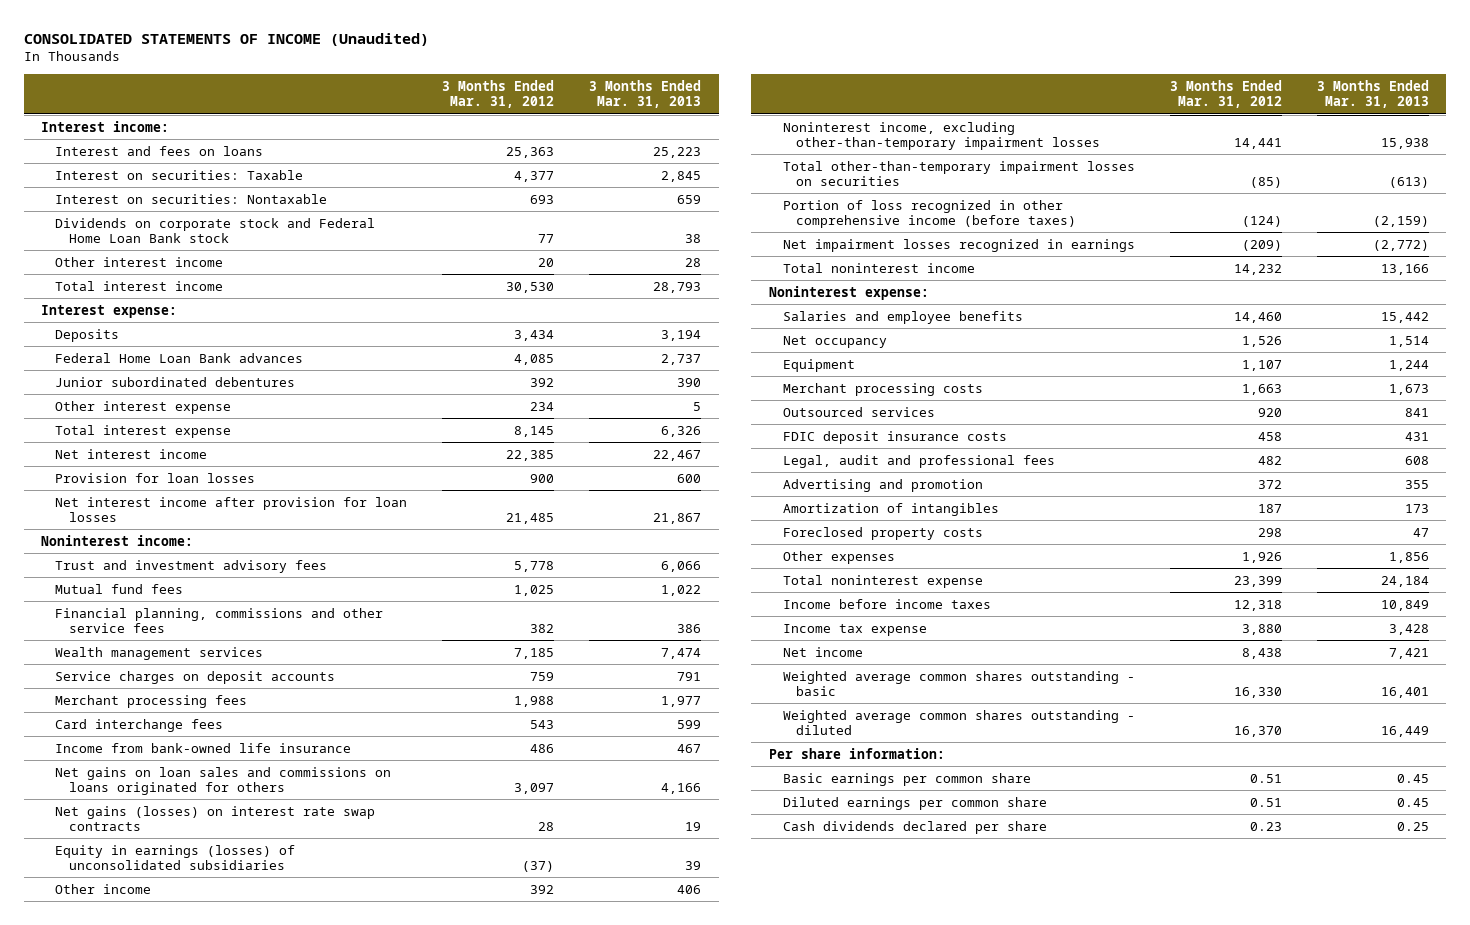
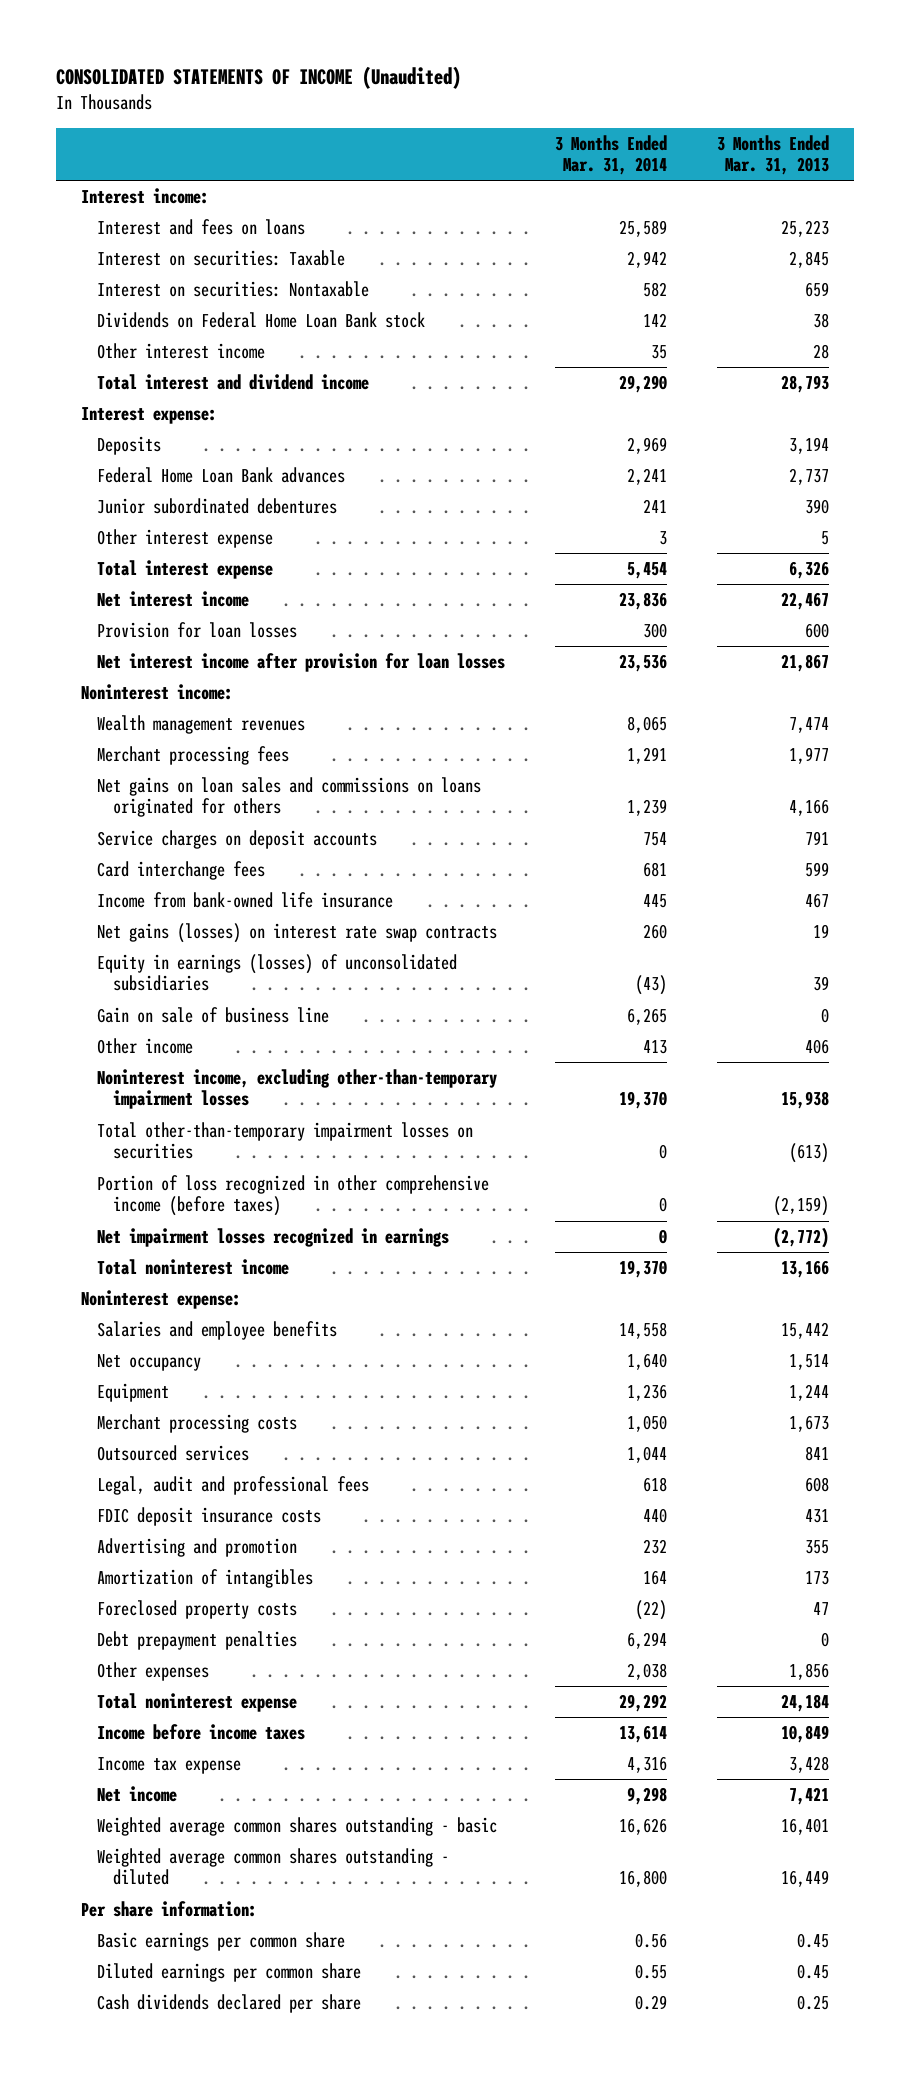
[442,79,555,108] 3 Months Ended Mar. 31, 2012 -> none
none -> [555,134,668,176] 3 Months Ended Mar. 31, 2014
[55,217,376,243] Dividends on corporate stock and Federal Home Loan Bank stock -> [96,312,425,329] Dividends on Federal Home Loan Bank stock
[55,280,224,291] Total interest income -> [96,374,369,391] Total interest and dividend income
[55,559,328,573] Trust and investment advisory fees -> none
[55,583,184,594] Mutual fund fees -> none
[55,607,384,633] Financial planning, commissions and other service fees -> none
[55,646,264,660] Wealth management services -> [96,715,305,735] Wealth management revenues
[55,766,392,795] Net gains on loan sales and commissions on loans originated for others -> [96,777,481,818] Net gains on loan sales and commissions on loans originated for others
[55,670,336,684] Service charges on deposit accounts -> [96,830,377,850] Service charges on deposit accounts
none -> [96,1007,329,1024] Gain on sale of business line
[782,430,1007,444] FDIC deposit insurance costs -> [96,1507,321,1527] FDIC deposit insurance costs
none -> [96,1631,297,1651] Debt prepayment penalties

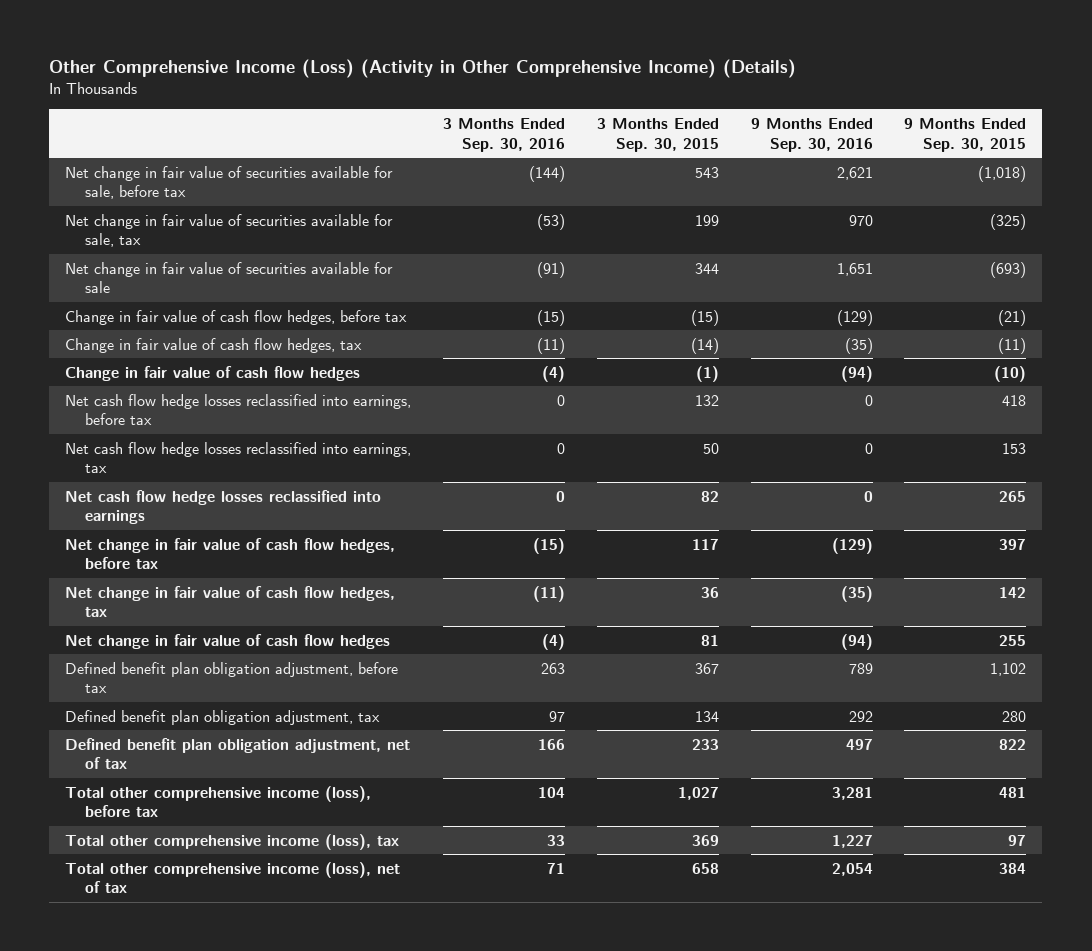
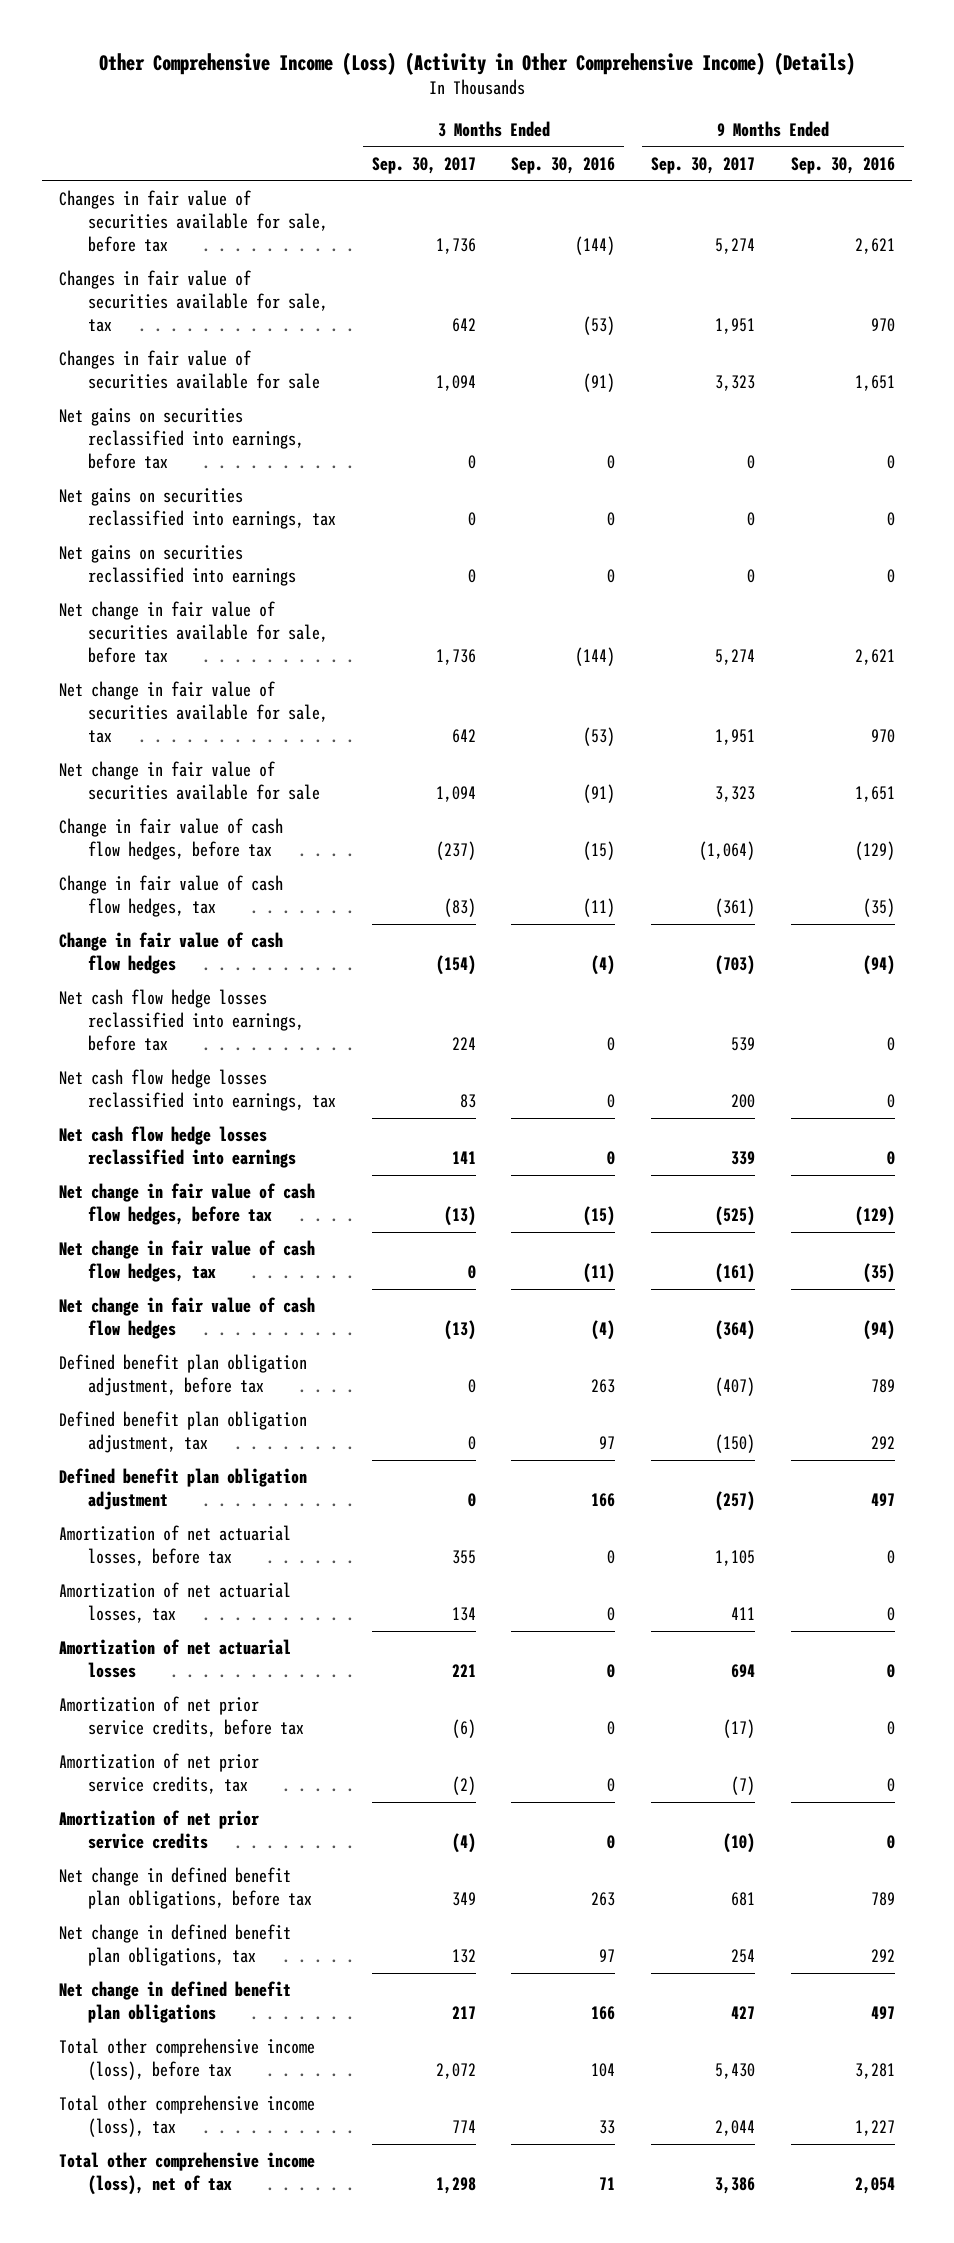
[596,117,719,152] 3 Months Ended Sep. 30, 2015 -> none
[904,117,1027,152] 9 Months Ended Sep. 30, 2015 -> none
none -> [371,157,476,175] Sep. 30, 2017
none -> [651,157,756,175] Sep. 30, 2017
none -> [59,190,329,253] Changes in fair value of securities available for sale, before tax
none -> [59,270,329,333] Changes in fair value of securities available for sale, tax
none -> [59,350,321,390] Changes in fair value of securities available for sale
none -> [59,408,305,470] Net gains on securities reclassified into earnings, before tax
none -> [59,488,337,530] Net gains on securities reclassified into earnings, tax
none -> [59,545,297,587] Net gains on securities reclassified into earnings
none -> [59,1468,308,1511] Defined benefit plan obligation adjustment
none -> [59,1525,292,1567] Amortization of net actuarial losses, before tax
none -> [59,1582,292,1624] Amortization of net actuarial losses, tax
none -> [59,1639,292,1679] Amortization of net actuarial losses
none -> [59,1696,305,1738] Amortization of net prior service credits, before tax
none -> [59,1753,260,1795] Amortization of net prior service credits, tax
none -> [59,1810,260,1850] Amortization of net prior service credits
none -> [59,1867,313,1910] Net change in defined benefit plan obligations, before tax
none -> [59,1924,292,1967] Net change in defined benefit plan obligations, tax
[65,737,411,770] Defined benefit plan obligation adjustment, net of tax -> [59,1981,292,2024] Net change in defined benefit plan obligations

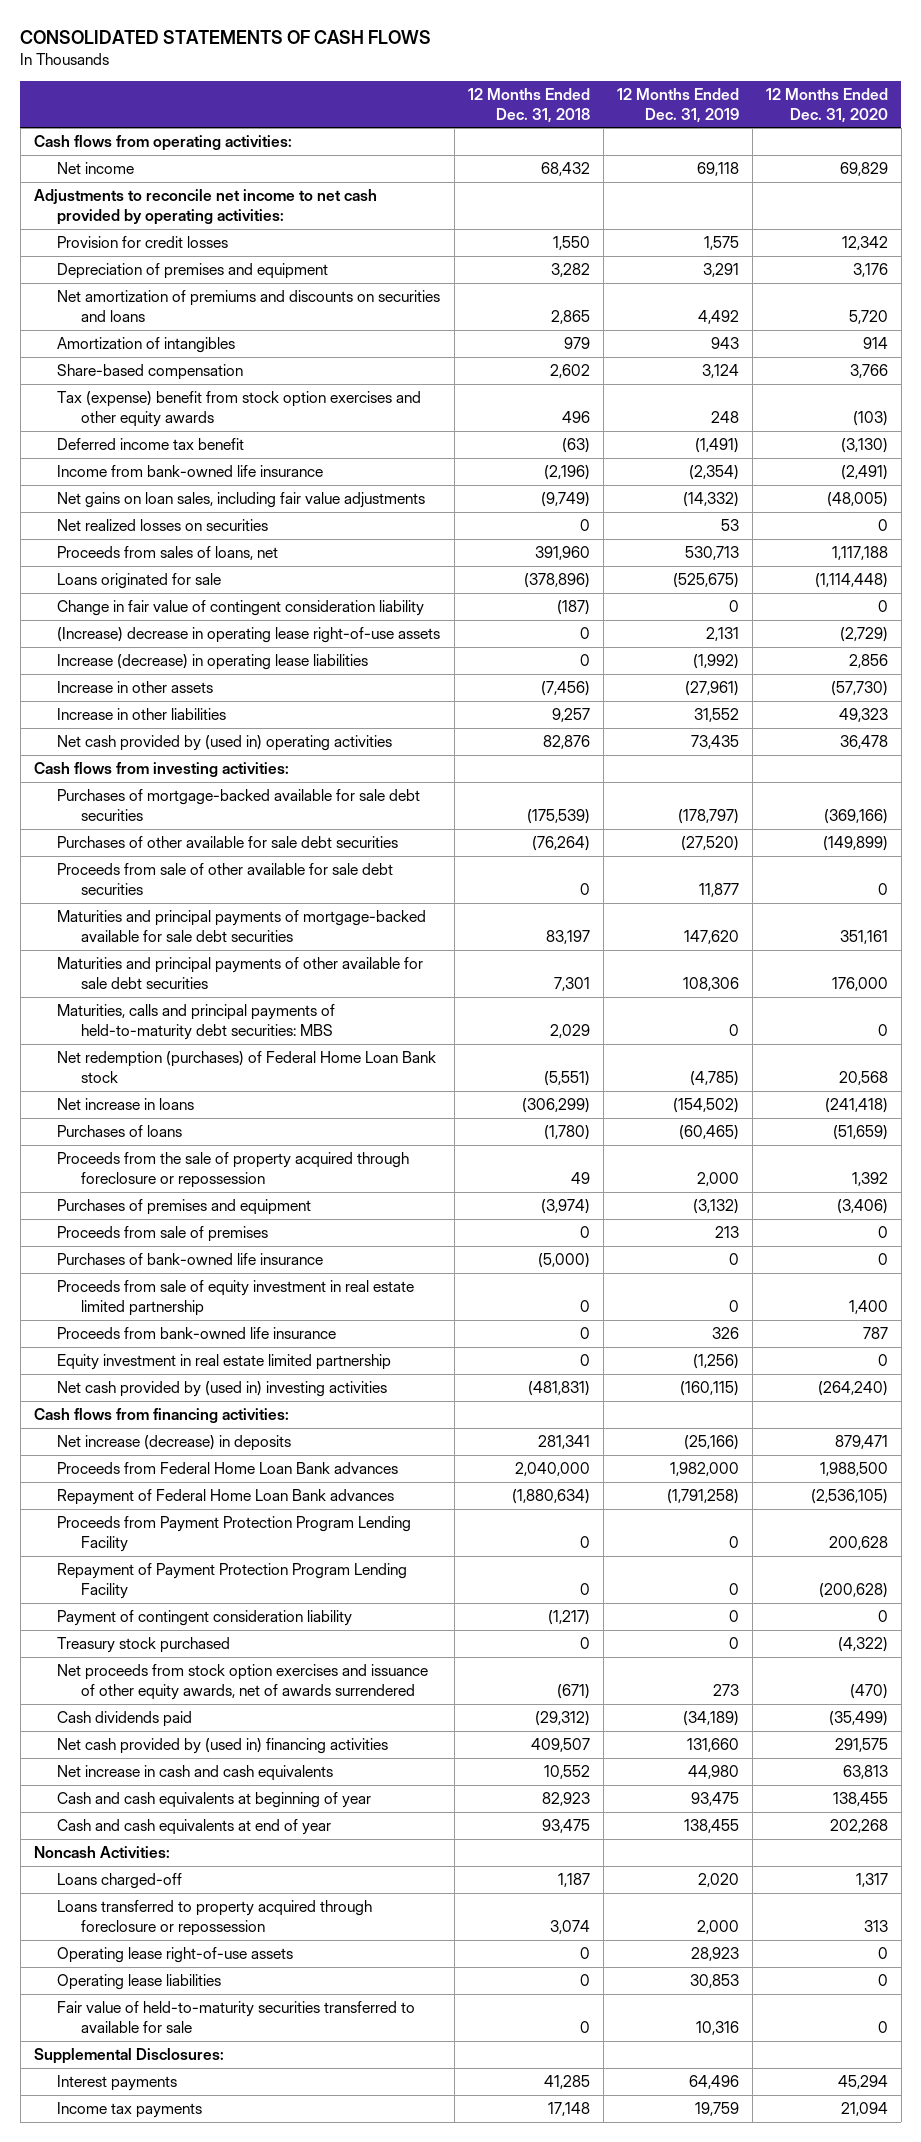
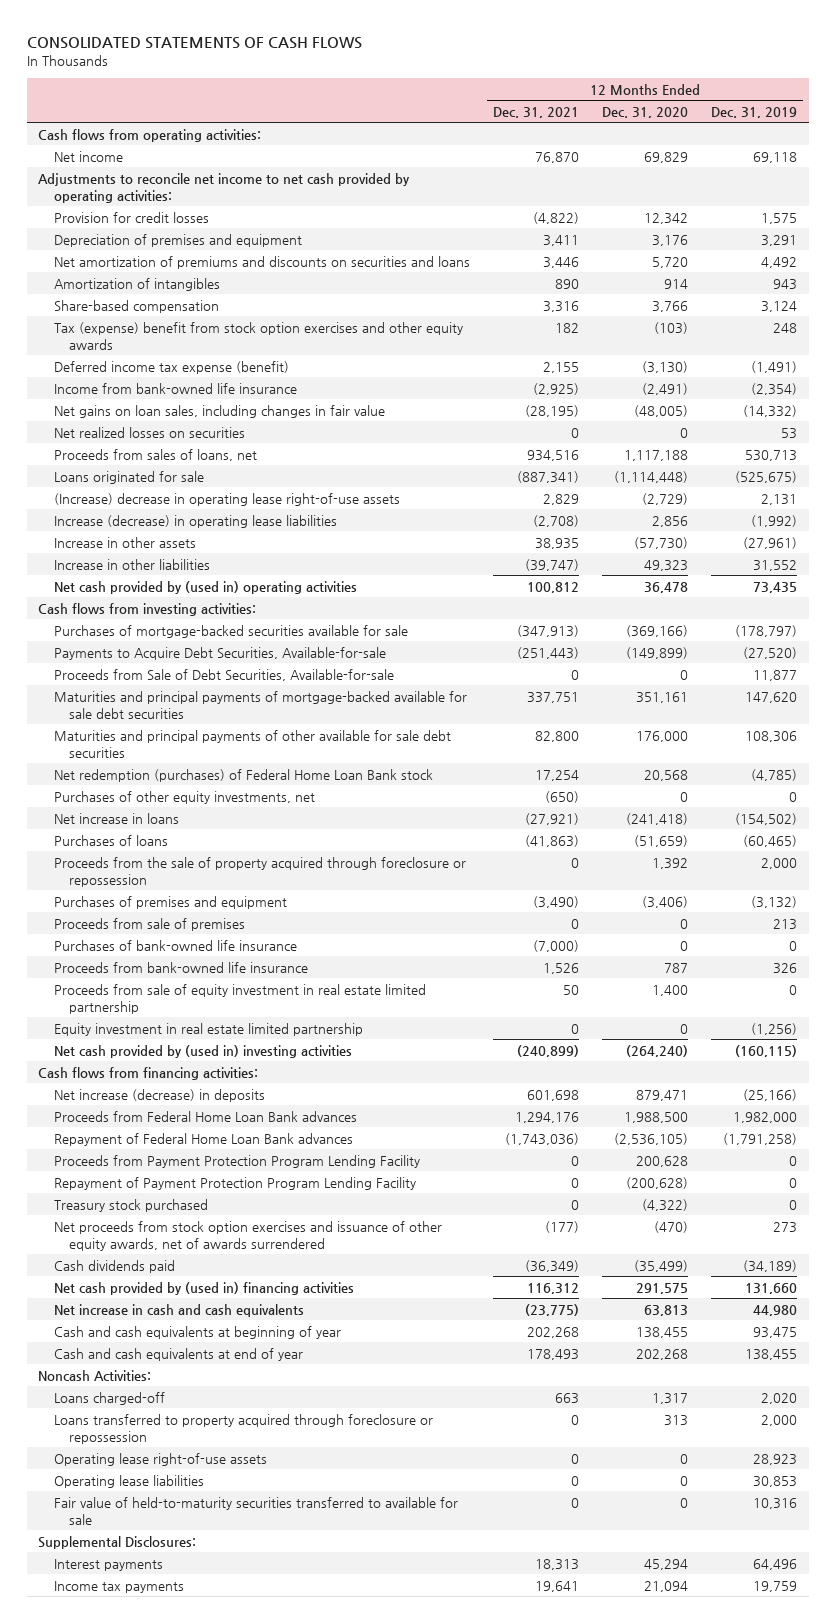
[467,87,590,123] 12 Months Ended Dec. 31, 2018 -> none
none -> [492,106,579,118] Dec. 31, 2021
[57,437,245,450] Deferred income tax benefit -> [53,360,289,374] Deferred income tax expense (benefit)
[57,491,426,508] Net gains on loan sales, including fair value adjustments -> [53,404,385,418] Net gains on loan sales, including changes in fair value
[57,599,425,616] Change in fair value of contingent consideration liability -> none
[57,788,421,822] Purchases of mortgage-backed available for sale debt securities -> [53,624,408,638] Purchases of mortgage-backed securities available for sale
[57,835,399,848] Purchases of other available for sale debt securities -> [53,646,386,660] Payments to Acquire Debt Securities, Available-for-sale
[57,862,394,896] Proceeds from sale of other available for sale debt securities -> [53,668,394,681] Proceeds from Sale of Debt Securities, Available-for-sale
[57,1003,336,1041] Maturities, calls and principal payments of held-to-maturity debt securities: MBS -> none
none -> [53,790,315,804] Purchases of other equity investments, net
[57,1279,415,1317] Proceeds from sale of equity investment in real estate limited partnership -> [53,983,426,1014] Proceeds from sale of equity investment in real estate limited partnership
[57,1609,353,1626] Payment of contingent consideration liability -> none

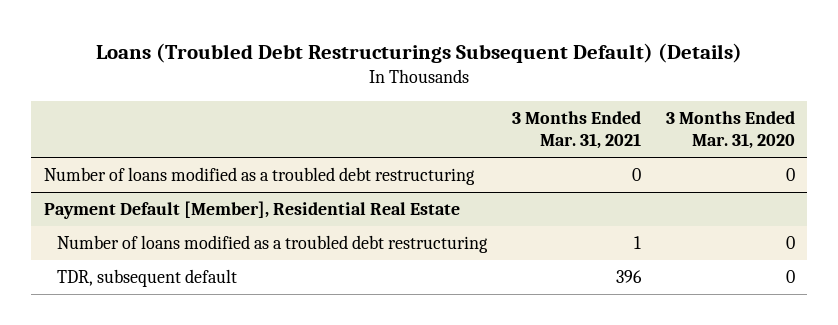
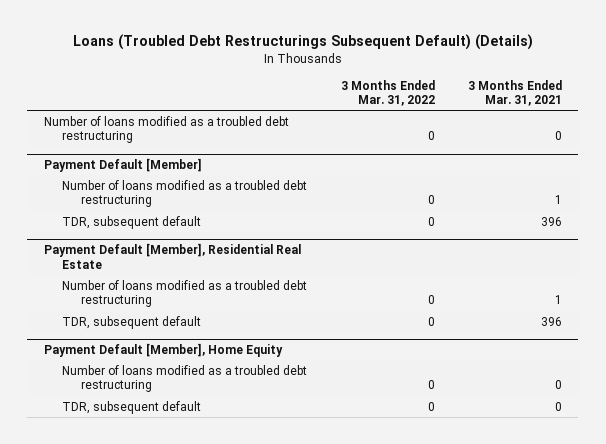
[665,111,795,150] 3 Months Ended Mar. 31, 2020 -> none
none -> [340,79,435,107] 3 Months Ended Mar. 31, 2022
none -> [43,158,202,173] Payment Default [Member]
none -> [62,179,308,208] Number of loans modified as a troubled debt restructuring
none -> [62,215,202,229] TDR, subsequent default
none -> [43,343,283,358] Payment Default [Member], Home Equity
none -> [62,364,308,393] Number of loans modified as a troubled debt restructuring
none -> [62,400,202,414] TDR, subsequent default

